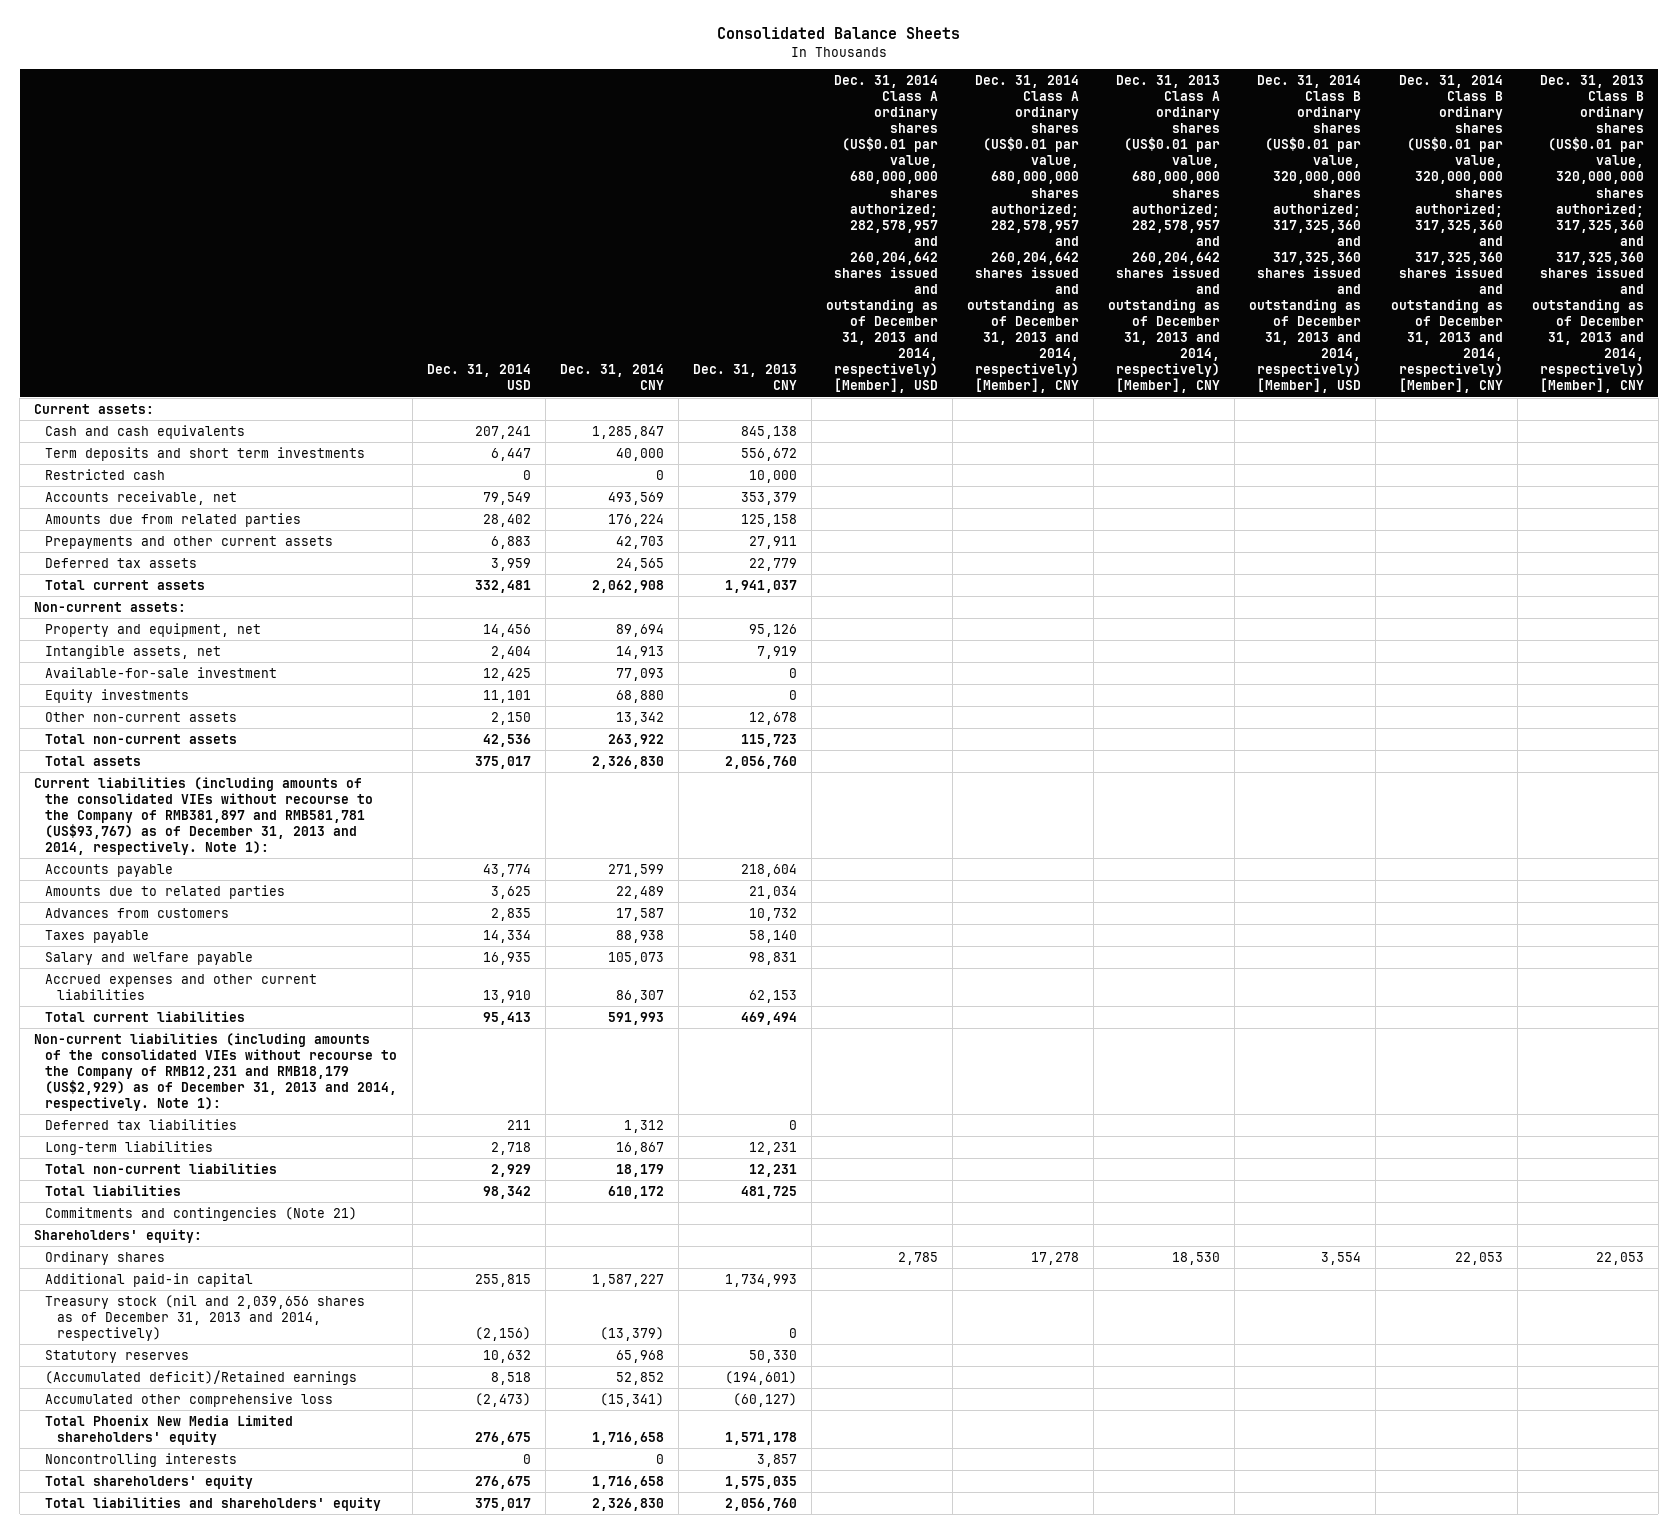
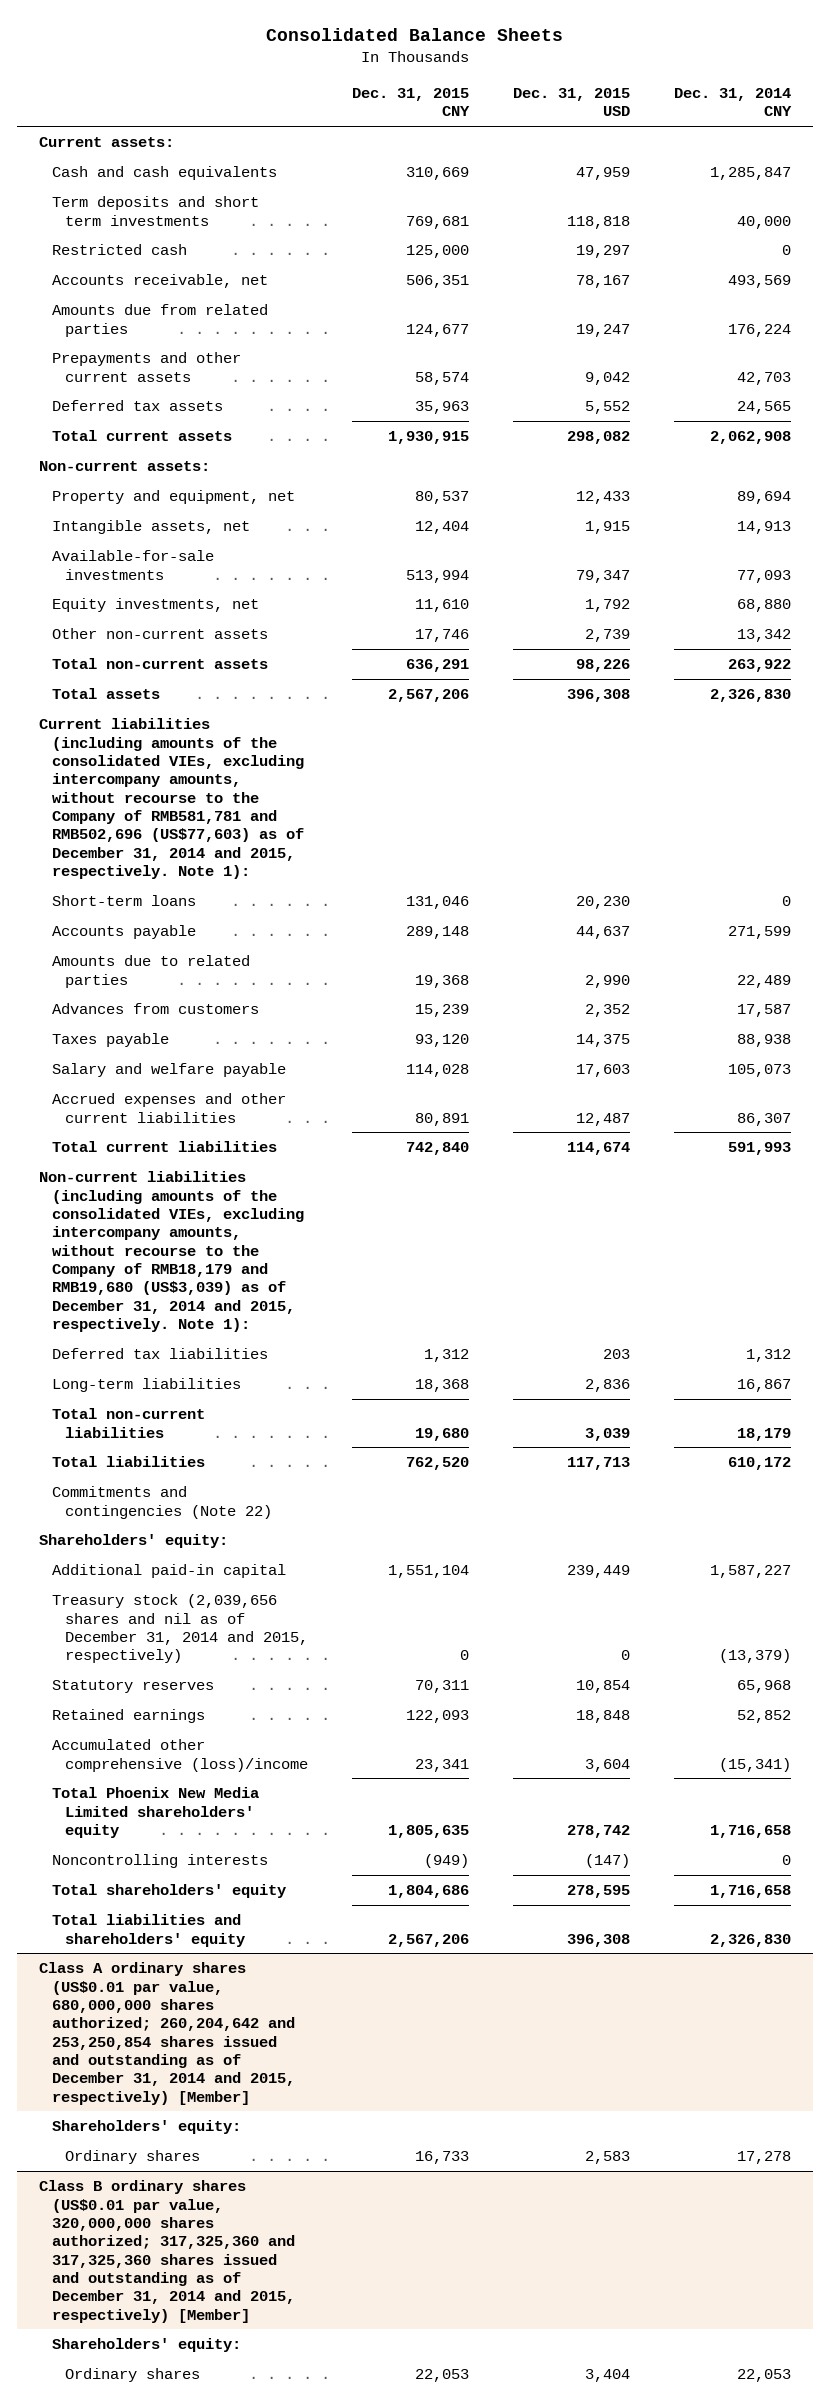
[426,364,531,391] Dec. 31, 2014 USD -> none
[692,364,797,391] Dec. 31, 2013 CNY -> none
[826,75,939,394] Dec. 31, 2014 Class A ordinary shares (US$0.01 par value, 680,000,000 shares authorized; 282,578,957 and 260,204,642 shares issued and outstanding as of December 31, 2013 and 2014, respectively) [Member], USD -> none
[967,75,1080,394] Dec. 31, 2014 Class A ordinary shares (US$0.01 par value, 680,000,000 shares authorized; 282,578,957 and 260,204,642 shares issued and outstanding as of December 31, 2013 and 2014, respectively) [Member], CNY -> none
[1108,75,1221,394] Dec. 31, 2013 Class A ordinary shares (US$0.01 par value, 680,000,000 shares authorized; 282,578,957 and 260,204,642 shares issued and outstanding as of December 31, 2013 and 2014, respectively) [Member], CNY -> none
[1249,75,1362,394] Dec. 31, 2014 Class B ordinary shares (US$0.01 par value, 320,000,000 shares authorized; 317,325,360 and 317,325,360 shares issued and outstanding as of December 31, 2013 and 2014, respectively) [Member], USD -> none
[1390,75,1503,394] Dec. 31, 2014 Class B ordinary shares (US$0.01 par value, 320,000,000 shares authorized; 317,325,360 and 317,325,360 shares issued and outstanding as of December 31, 2013 and 2014, respectively) [Member], CNY -> none
[1531,75,1644,394] Dec. 31, 2013 Class B ordinary shares (US$0.01 par value, 320,000,000 shares authorized; 317,325,360 and 317,325,360 shares issued and outstanding as of December 31, 2013 and 2014, respectively) [Member], CNY -> none
none -> [351,88,470,117] Dec. 31, 2015 CNY
none -> [512,88,630,117] Dec. 31, 2015 USD
[45,666,278,678] Available-for-sale investment -> [51,550,214,580] Available-for-sale investments
[45,688,190,703] Equity investments -> [51,598,259,613] Equity investments, net
[34,776,374,856] Current liabilities (including amounts of the consolidated VIEs without recourse to the Company of RMB381,897 and RMB581,781 (US$93,767) as of December 31, 2013 and 2014, respectively. Note 1): -> [38,718,304,879] Current liabilities (including amounts of the consolidated VIEs, excluding intercompany amounts, without recourse to the Company of RMB581,781 and RMB502,696 (US$77,603) as of December 31, 2014 and 2015, respectively. Note 1):
none -> [51,895,196,907] Short-term loans
[34,1032,398,1112] Non-current liabilities (including amounts of the consolidated VIEs without recourse to the Company of RMB12,231 and RMB18,179 (US$2,929) as of December 31, 2013 and 2014, respectively. Note 1): -> [38,1171,304,1332] Non-current liabilities (including amounts of the consolidated VIEs, excluding intercompany amounts, without recourse to the Company of RMB18,179 and RMB19,680 (US$3,039) as of December 31, 2014 and 2015, respectively. Note 1):
[45,1206,358,1221] Commitments and contingencies (Note 21) -> [51,1486,272,1519] Commitments and contingencies (Note 22)
[45,1250,166,1265] Ordinary shares -> none
[45,1294,366,1341] Treasury stock (nil and 2,039,656 shares as of December 31, 2013 and 2014, respectively) -> [51,1594,308,1664] Treasury stock (2,039,656 shares and nil as of December 31, 2014 and 2015, respectively)
[45,1369,358,1385] (Accumulated deficit)/Retained earnings -> [51,1709,205,1724] Retained earnings
[45,1392,334,1407] Accumulated other comprehensive loss -> [51,1739,308,1772] Accumulated other comprehensive (loss)/income
none -> [38,1962,295,2105] Class A ordinary shares (US$0.01 par value, 680,000,000 shares authorized; 260,204,642 and 253,250,854 shares issued and outstanding as of December 31, 2014 and 2015, respectively) [Member]
none -> [51,2120,241,2135] Shareholders' equity:
none -> [64,2150,200,2165] Ordinary shares
none -> [38,2180,295,2323] Class B ordinary shares (US$0.01 par value, 320,000,000 shares authorized; 317,325,360 and 317,325,360 shares issued and outstanding as of December 31, 2014 and 2015, respectively) [Member]
none -> [51,2338,241,2353] Shareholders' equity:
none -> [64,2368,200,2383] Ordinary shares

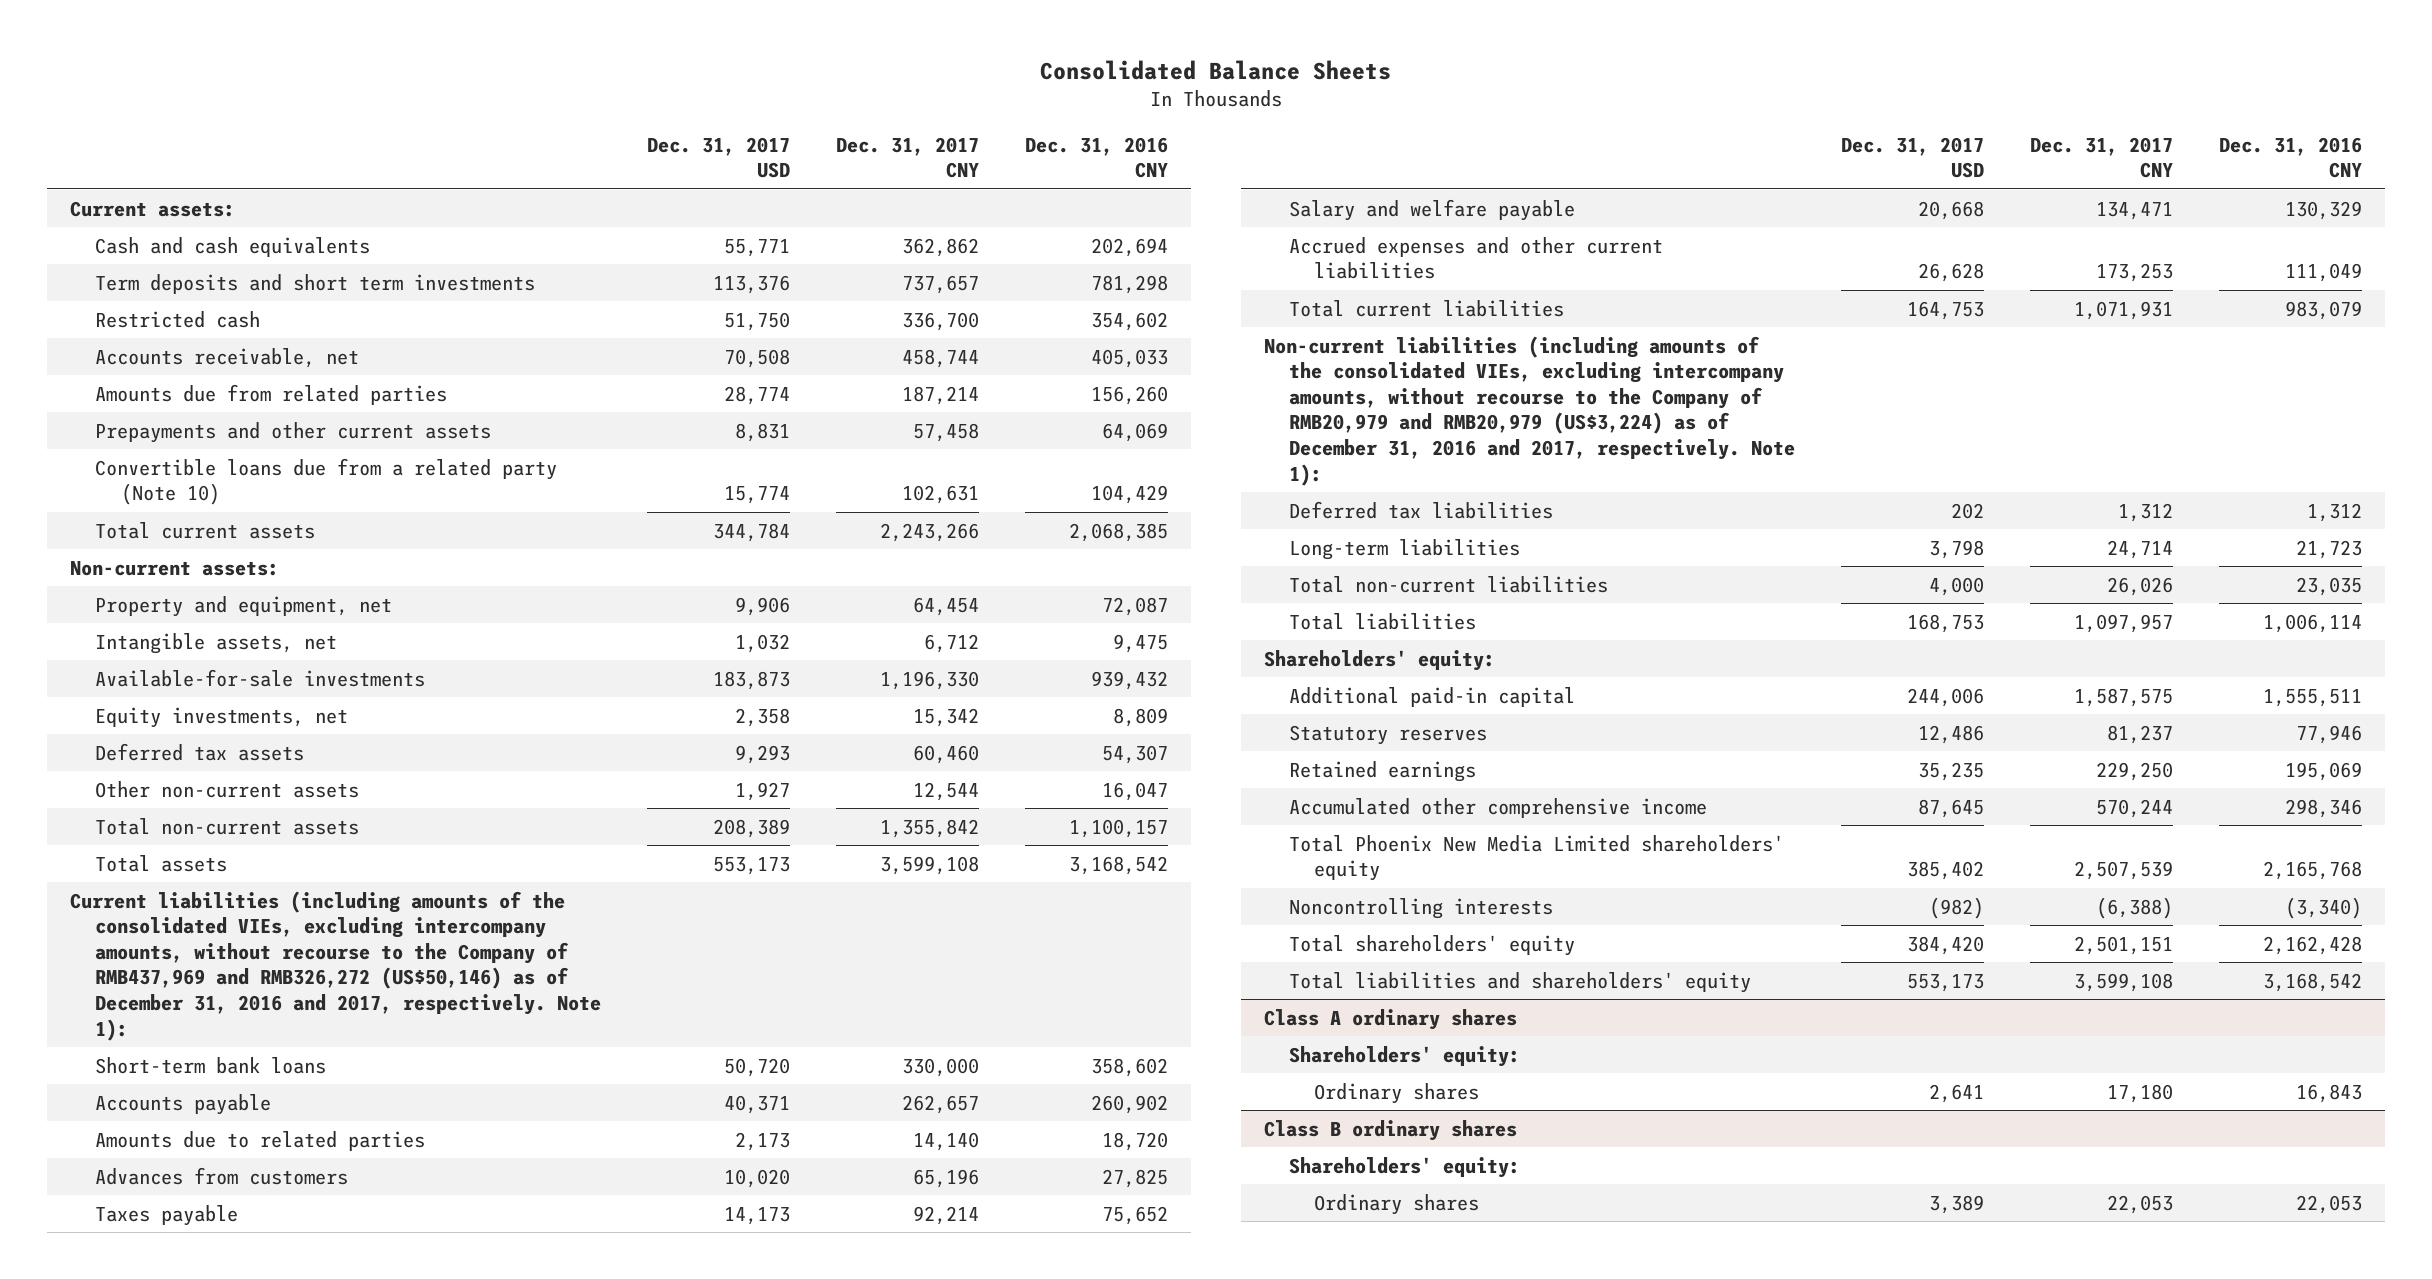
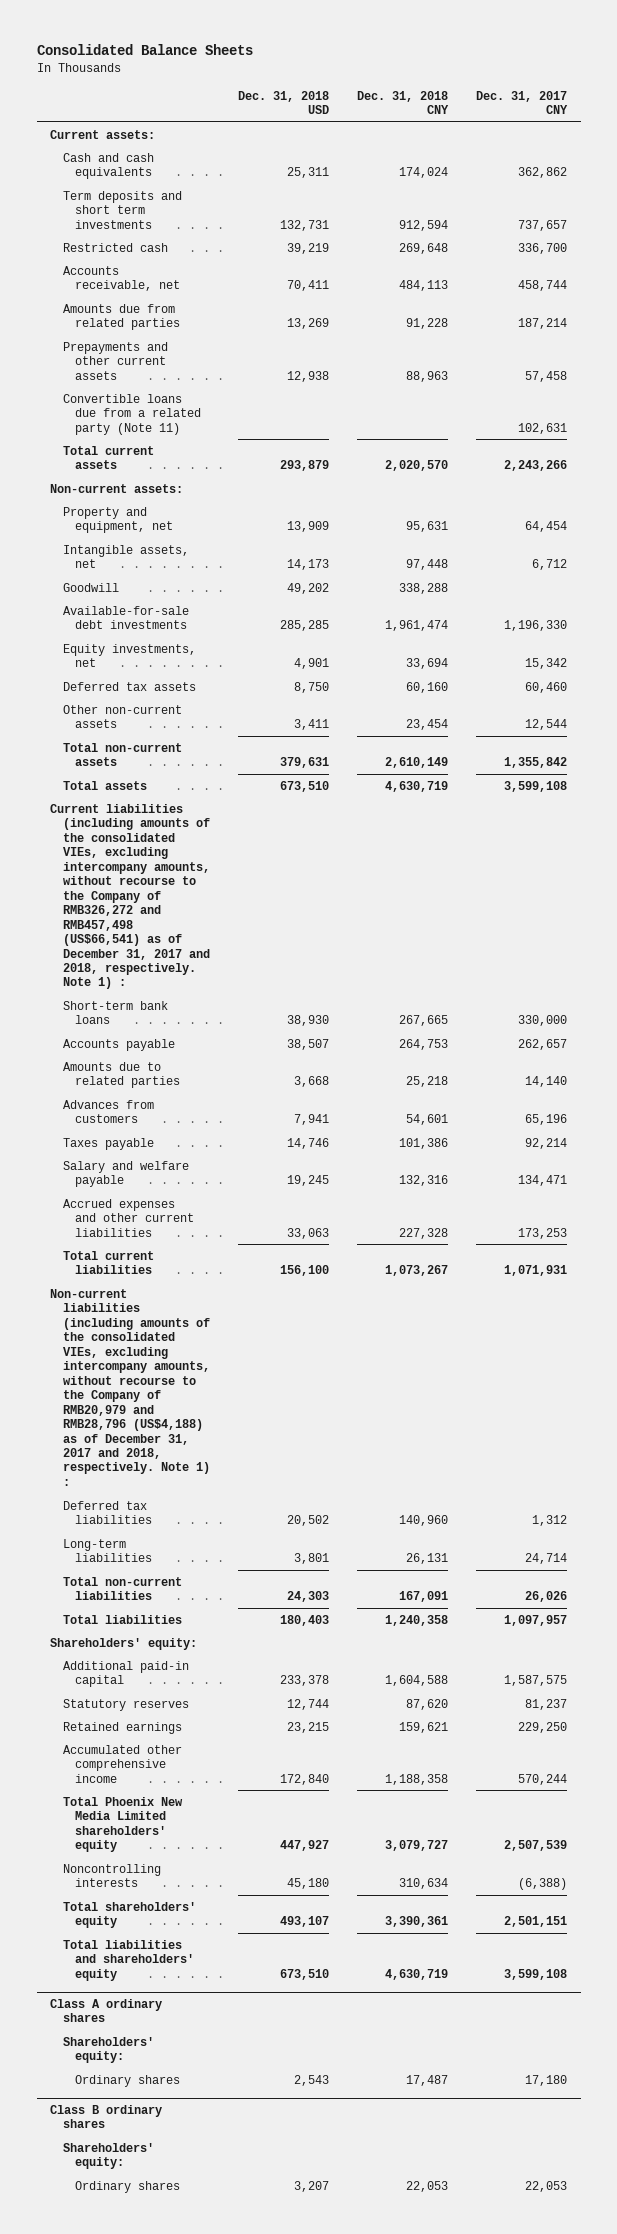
[647,136,791,179] Dec. 31, 2017 USD -> none
[1024,136,1168,179] Dec. 31, 2016 CNY -> none
none -> [237,90,329,115] Dec. 31, 2018 USD
none -> [356,90,449,115] Dec. 31, 2018 CNY
[95,457,558,506] Convertible loans due from a related party (Note 10) -> [62,393,202,435] Convertible loans due from a related party (Note 11)
none -> [62,582,119,592] Goodwill
[95,668,426,687] Available-for-sale investments -> [62,605,189,630] Available-for-sale debt investments
[70,890,602,1041] Current liabilities (including amounts of the consolidated VIEs, excluding intercompany amounts, without recourse to the Company of RMB437,969 and RMB326,272 (US$50,146) as of December 31, 2016 and 2017, respectively. Note 1): -> [50,803,210,990] Current liabilities (including amounts of the consolidated VIEs, excluding intercompany amounts, without recourse to the Company of RMB326,272 and RMB457,498 (US$66,541) as of December 31, 2017 and 2018, respectively. Note 1) :
[1264,335,1796,486] Non-current liabilities (including amounts of the consolidated VIEs, excluding intercompany amounts, without recourse to the Company of RMB20,979 and RMB20,979 (US$3,224) as of December 31, 2016 and 2017, respectively. Note 1): -> [50,1288,210,1486] Non-current liabilities (including amounts of the consolidated VIEs, excluding intercompany amounts, without recourse to the Company of RMB20,979 and RMB28,796 (US$4,188) as of December 31, 2017 and 2018, respectively. Note 1) :

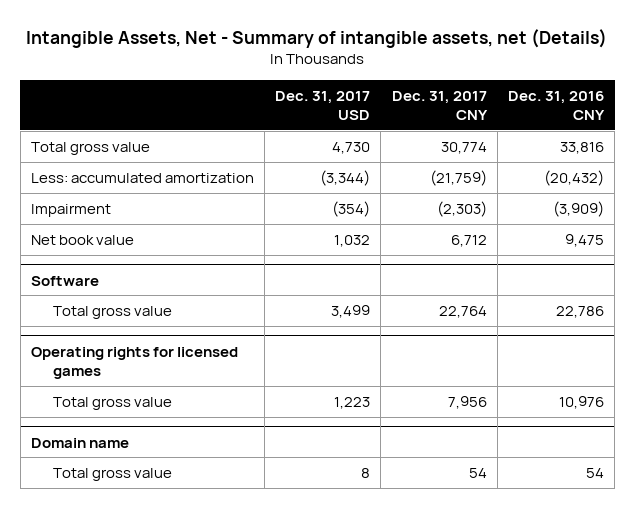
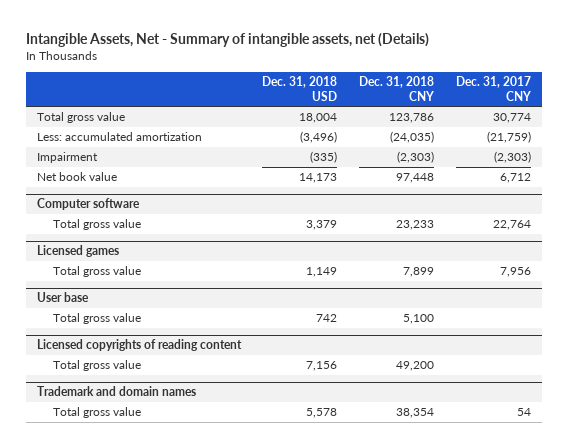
[275,90,371,120] Dec. 31, 2017 USD -> none
[507,90,605,120] Dec. 31, 2016 CNY -> none
none -> [262,76,338,101] Dec. 31, 2018 USD
none -> [359,76,435,101] Dec. 31, 2018 CNY
[31,275,100,286] Software -> [36,198,140,211] Computer software
[31,346,239,379] Operating rights for licensed games -> [36,245,119,258] Licensed games
[31,437,130,448] Domain name -> none
none -> [36,292,89,303] User base
none -> [53,313,142,325] Total gross value
none -> [36,339,242,352] Licensed copyrights of reading content
none -> [53,360,142,372] Total gross value
none -> [36,386,196,397] Trademark and domain names

